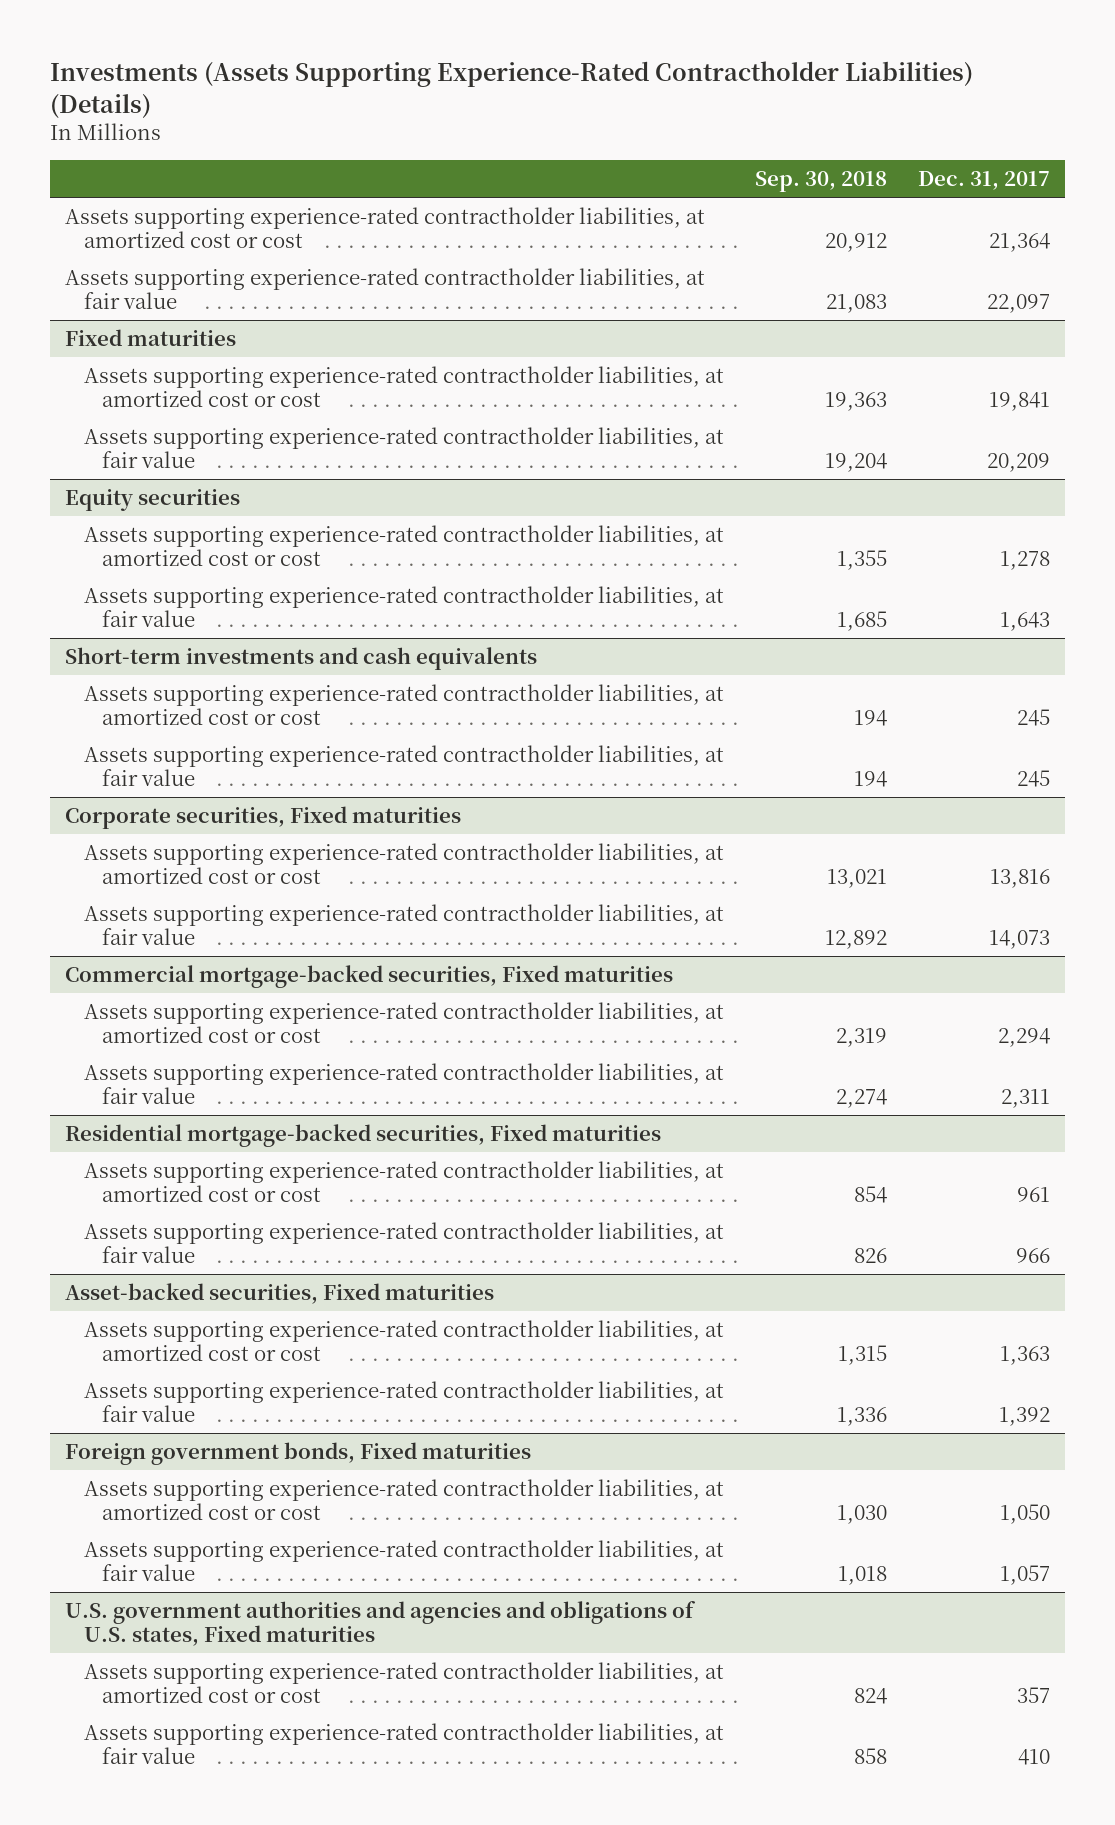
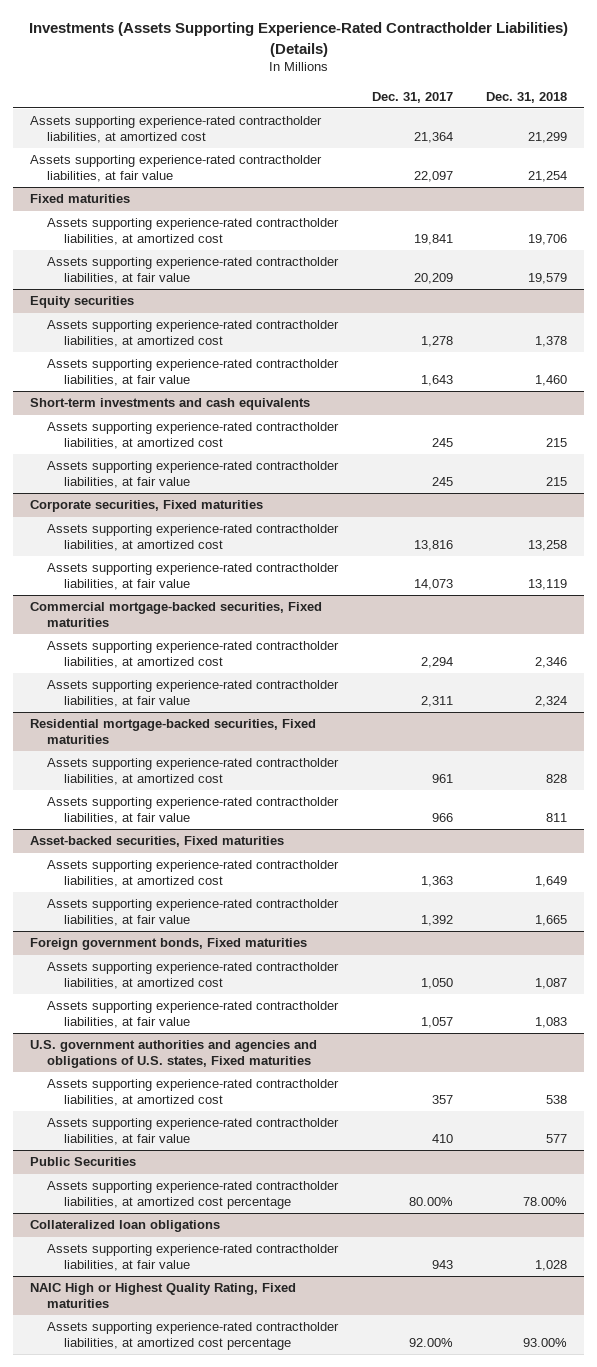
[754,171,887,193] Sep. 30, 2018 -> none
none -> [486,91,568,103] Dec. 31, 2018
[65,206,706,248] Assets supporting experience-rated contractholder liabilities, at amortized cost or cost -> [29,116,322,143] Assets supporting experience-rated contractholder liabilities, at amortized cost
[83,365,724,407] Assets supporting experience-rated contractholder liabilities, at amortized cost or cost -> [46,218,339,245] Assets supporting experience-rated contractholder liabilities, at amortized cost
[83,524,724,566] Assets supporting experience-rated contractholder liabilities, at amortized cost or cost -> [46,320,339,347] Assets supporting experience-rated contractholder liabilities, at amortized cost
[83,683,724,725] Assets supporting experience-rated contractholder liabilities, at amortized cost or cost -> [46,422,339,449] Assets supporting experience-rated contractholder liabilities, at amortized cost
[83,842,724,884] Assets supporting experience-rated contractholder liabilities, at amortized cost or cost -> [46,524,339,551] Assets supporting experience-rated contractholder liabilities, at amortized cost
[83,1001,724,1043] Assets supporting experience-rated contractholder liabilities, at amortized cost or cost -> [46,641,339,668] Assets supporting experience-rated contractholder liabilities, at amortized cost
[83,1160,724,1202] Assets supporting experience-rated contractholder liabilities, at amortized cost or cost -> [46,758,339,785] Assets supporting experience-rated contractholder liabilities, at amortized cost
[83,1319,724,1361] Assets supporting experience-rated contractholder liabilities, at amortized cost or cost -> [46,860,339,887] Assets supporting experience-rated contractholder liabilities, at amortized cost
[83,1478,724,1520] Assets supporting experience-rated contractholder liabilities, at amortized cost or cost -> [46,962,339,989] Assets supporting experience-rated contractholder liabilities, at amortized cost
[83,1661,724,1703] Assets supporting experience-rated contractholder liabilities, at amortized cost or cost -> [46,1079,339,1106] Assets supporting experience-rated contractholder liabilities, at amortized cost
none -> [29,1157,136,1167] Public Securities
none -> [46,1181,339,1209] Assets supporting experience-rated contractholder liabilities, at amortized cost percentage
none -> [29,1220,220,1233] Collateralized loan obligations
none -> [46,1244,339,1271] Assets supporting experience-rated contractholder liabilities, at fair value
none -> [29,1283,296,1308] NAIC High or Highest Quality Rating, Fixed maturities
none -> [46,1322,339,1350] Assets supporting experience-rated contractholder liabilities, at amortized cost percentage

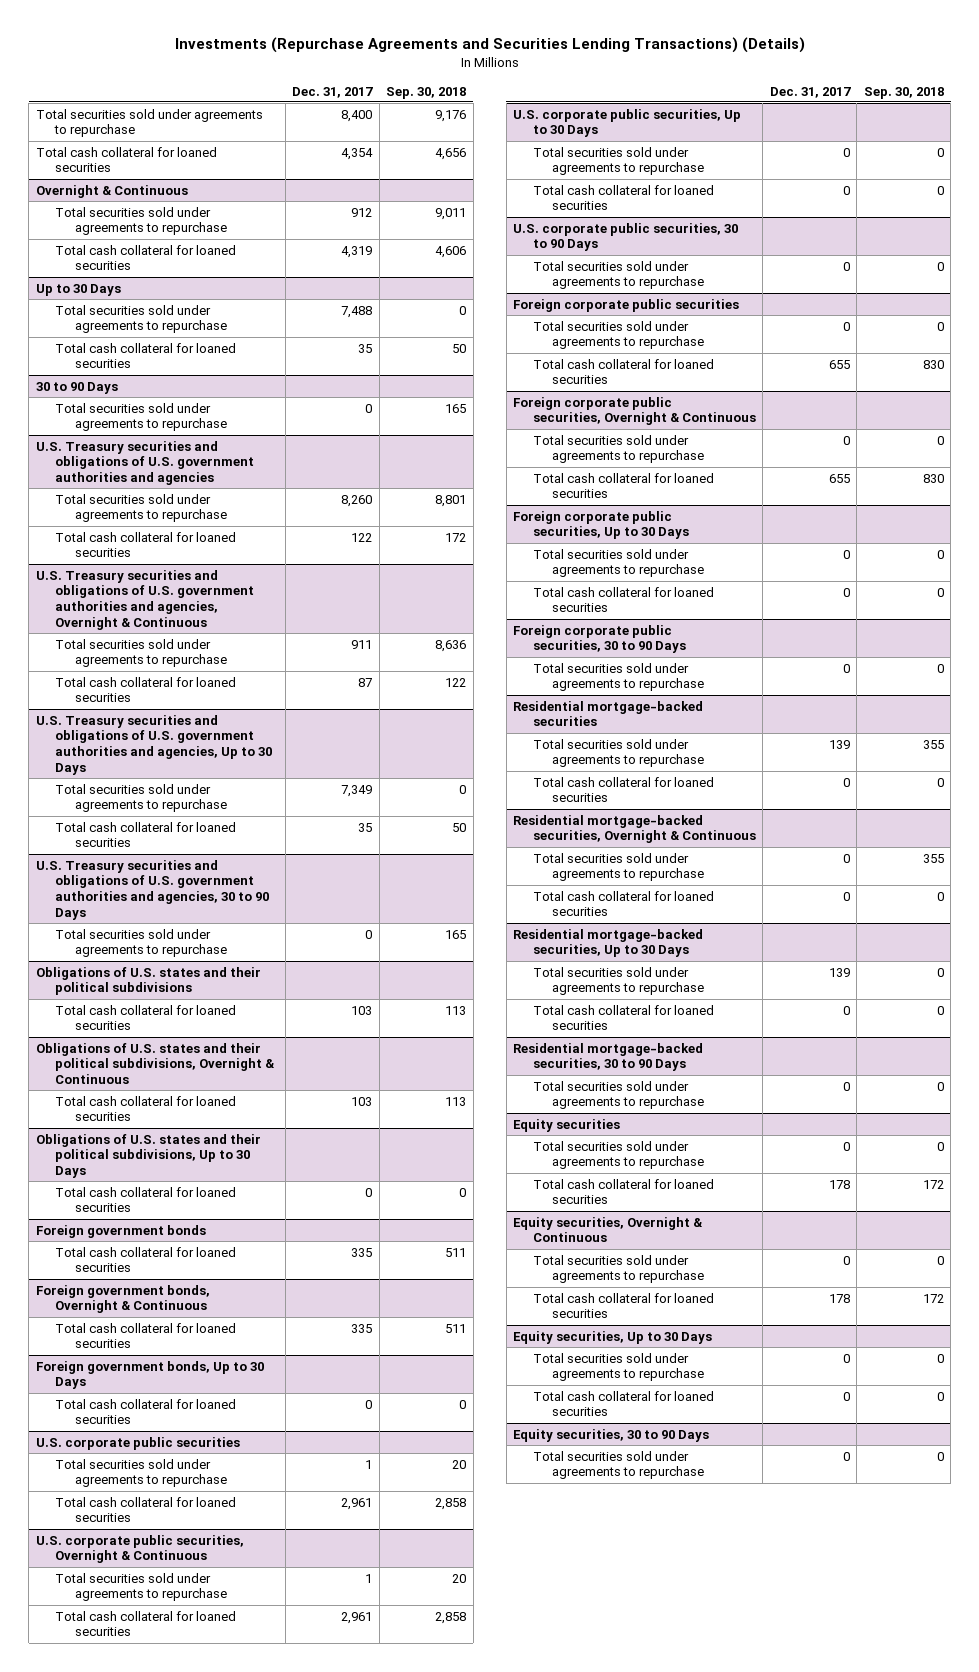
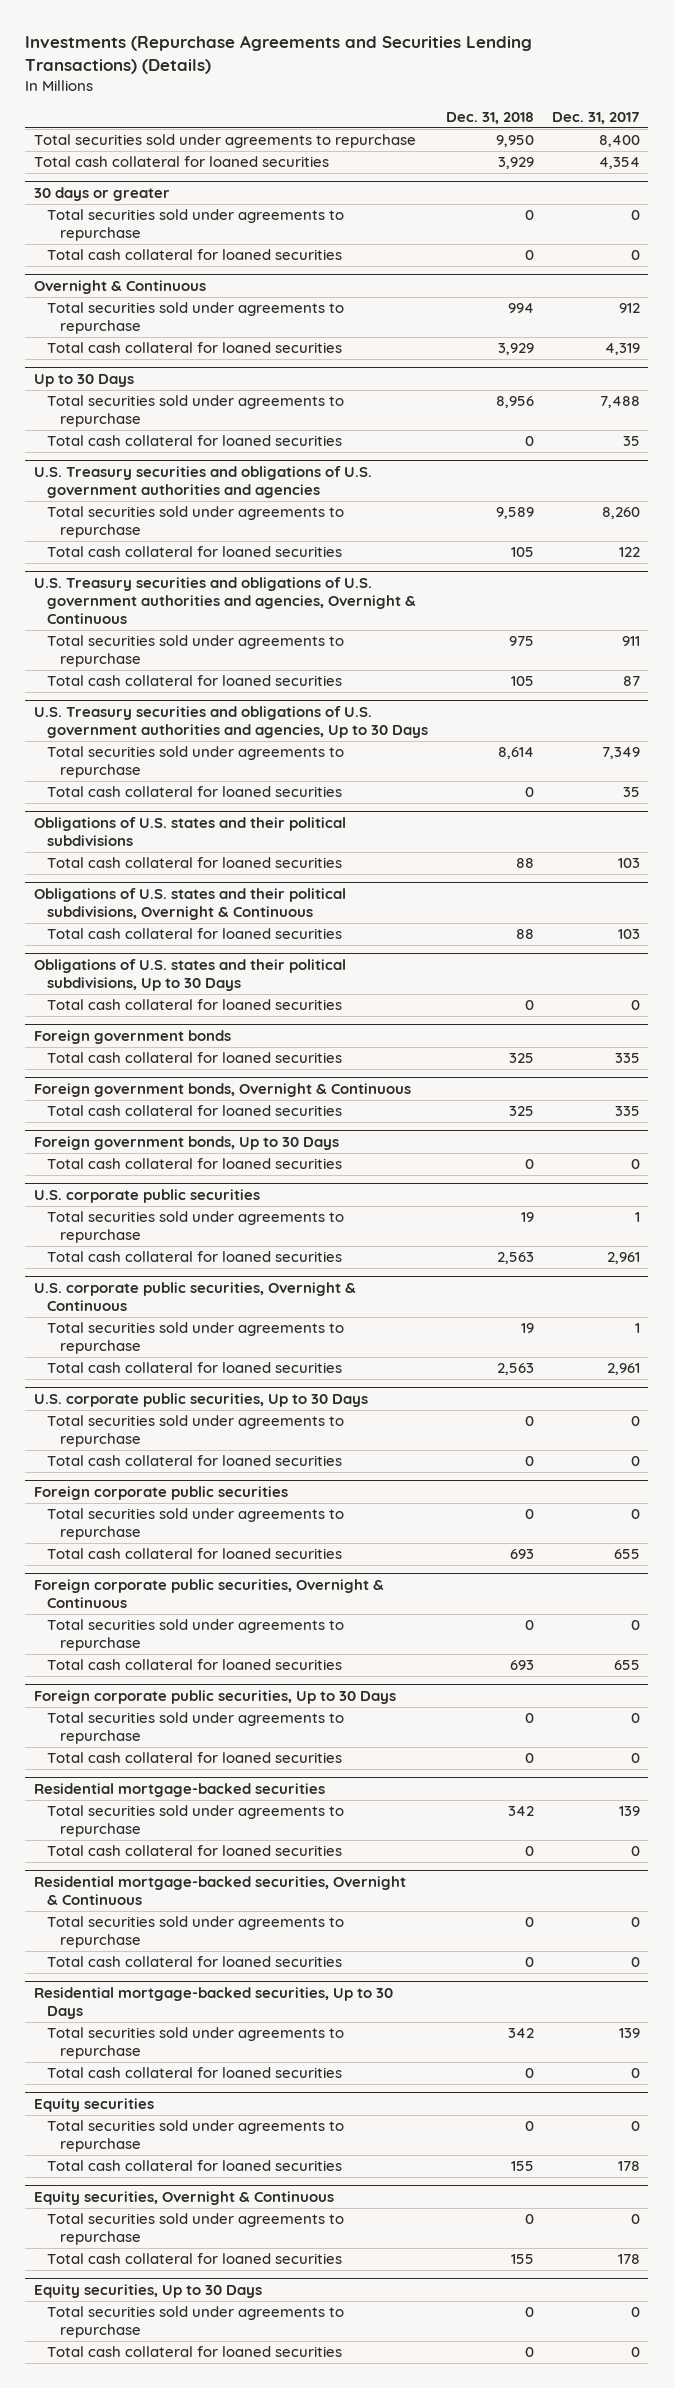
[386,86,467,99] Sep. 30, 2018 -> none
none -> [445,112,534,125] Dec. 31, 2018
none -> [34,187,171,202] 30 days or greater
none -> [47,209,345,242] Total securities sold under agreements to repurchase
none -> [47,249,343,261] Total cash collateral for loaned securities
[35,381,118,394] 30 to 90 Days -> none
[55,402,227,432] Total securities sold under agreements to repurchase -> none
[35,859,270,921] U.S. Treasury securities and obligations of U.S. government authorities and agencies, 30 to 90 Days -> none
[55,928,227,958] Total securities sold under agreements to repurchase -> none
[513,222,739,252] U.S. corporate public securities, 30 to 90 Days -> none
[532,260,705,290] Total securities sold under agreements to repurchase -> none
[513,624,686,654] Foreign corporate public securities, 30 to 90 Days -> none
[532,662,705,692] Total securities sold under agreements to repurchase -> none
[513,1042,704,1072] Residential mortgage-backed securities, 30 to 90 Days -> none
[532,1080,705,1110] Total securities sold under agreements to repurchase -> none
[513,1428,710,1442] Equity securities, 30 to 90 Days -> none
[532,1450,705,1480] Total securities sold under agreements to repurchase -> none

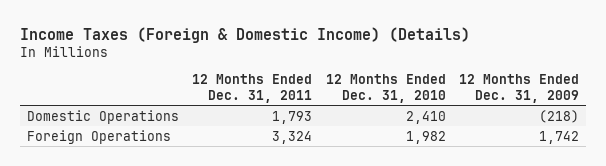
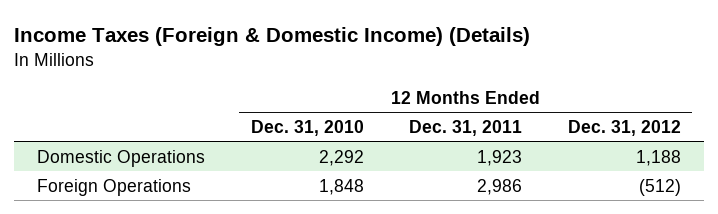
[459,73,580,103] 12 Months Ended Dec. 31, 2009 -> none
none -> [567,119,681,136] Dec. 31, 2012
[272,110,313,124] 1,793 -> [477,149,523,166] 1,923
[405,110,446,124] 2,410 -> [318,149,364,166] 2,292
[272,130,313,144] 3,324 -> [477,178,523,195] 2,986
[405,130,446,144] 1,982 -> [318,178,364,195] 1,848

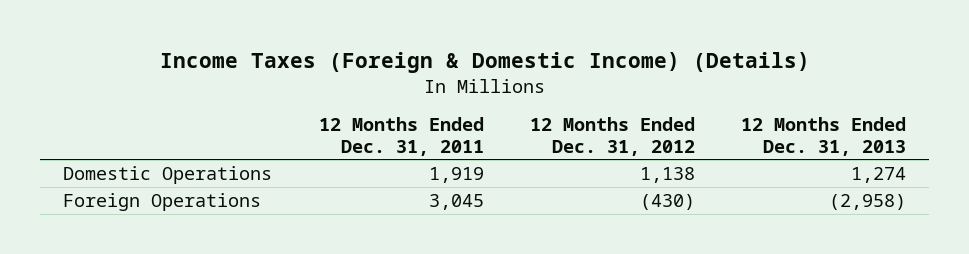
[250,119,364,136] Dec. 31, 2010 -> none
none -> [741,117,907,156] 12 Months Ended Dec. 31, 2013
[477,149,523,166] 1,923 -> [428,166,484,183] 1,919
[635,149,681,166] 1,188 -> [639,166,695,183] 1,138
[477,178,523,195] 2,986 -> [428,193,484,210] 3,045
[638,178,681,196] (512) -> [639,193,695,210] (430)

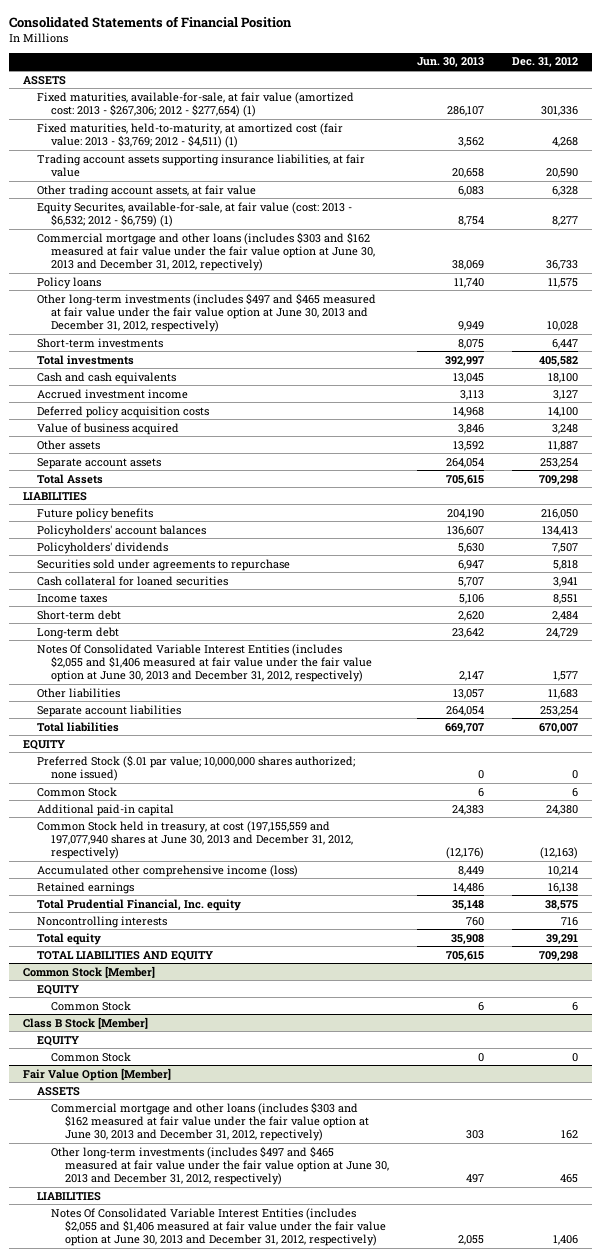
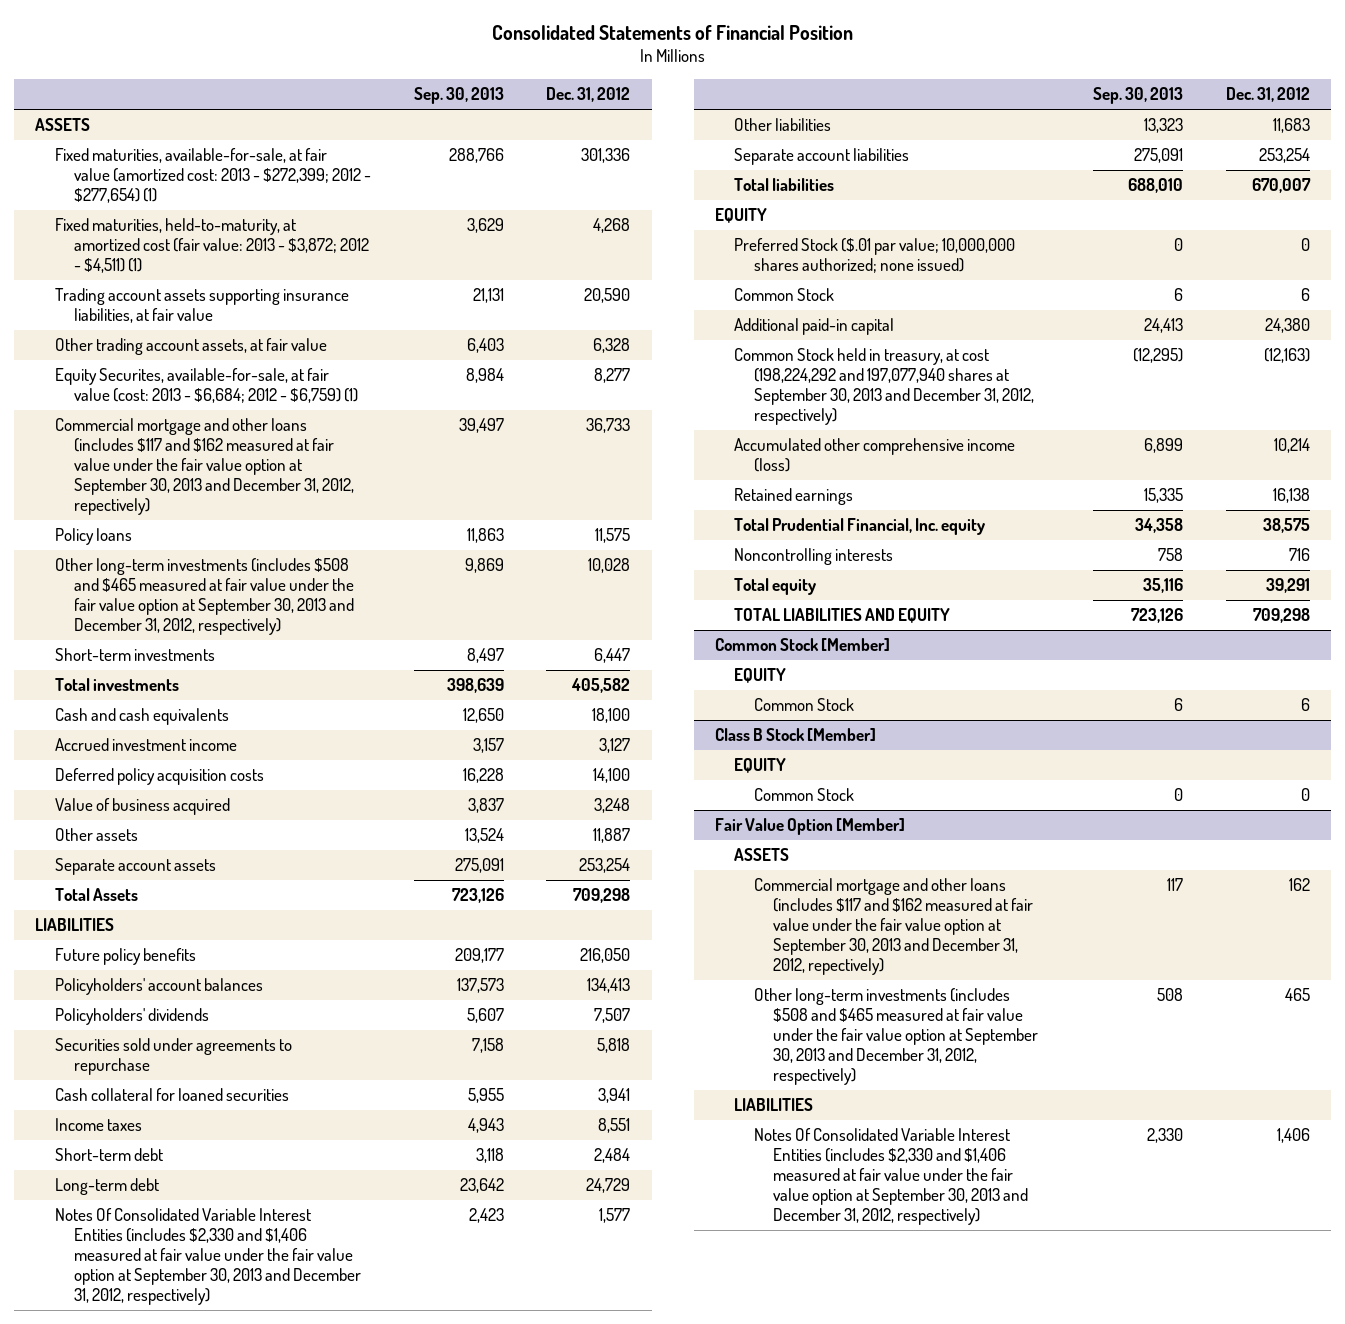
[417,57,485,68] Jun. 30, 2013 -> none
none -> [413,87,504,105] Sep. 30, 2013
[37,91,355,118] Fixed maturities, available-for-sale, at fair value (amortized cost: 2013 - $267,306; 2012 - $277,654) (1) -> [54,148,371,203] Fixed maturities, available-for-sale, at fair value (amortized cost: 2013 - $272,399; 2012 - $277,654) (1)
[37,122,344,149] Fixed maturities, held-to-maturity, at amortized cost (fair value: 2013 - $3,769; 2012 - $4,511) (1) -> [54,218,369,273] Fixed maturities, held-to-maturity, at amortized cost (fair value: 2013 - $3,872; 2012 - $4,511) (1)
[37,201,353,228] Equity Securites, available-for-sale, at fair value (cost: 2013 - $6,532; 2012 - $6,759) (1) -> [54,368,358,403] Equity Securites, available-for-sale, at fair value (cost: 2013 - $6,684; 2012 - $6,759) (1)
[37,231,376,272] Commercial mortgage and other loans (includes $303 and $162 measured at fair value under the fair value option at June 30, 2013 and December 31, 2012, repectively) -> [54,418,354,515] Commercial mortgage and other loans (includes $117 and $162 measured at fair value under the fair value option at September 30, 2013 and December 31, 2012, repectively)
[37,292,377,333] Other long-term investments (includes $497 and $465 measured at fair value under the fair value option at June 30, 2013 and December 31, 2012, respectively) -> [54,558,354,635] Other long-term investments (includes $508 and $465 measured at fair value under the fair value option at September 30, 2013 and December 31, 2012, respectively)
[37,643,373,683] Notes Of Consolidated Variable Interest Entities (includes $2,055 and $1,406 measured at fair value under the fair value option at June 30, 2013 and December 31, 2012, respectively) -> [54,1208,361,1305] Notes Of Consolidated Variable Interest Entities (includes $2,330 and $1,406 measured at fair value under the fair value option at September 30, 2013 and December 31, 2012, respectively)
[37,820,354,860] Common Stock held in treasury, at cost (197,155,559 and 197,077,940 shares at June 30, 2013 and December 31, 2012, respectively) -> [734,348,1034,425] Common Stock held in treasury, at cost (198,224,292 and 197,077,940 shares at September 30, 2013 and December 31, 2012, respectively)
[51,1101,370,1142] Commercial mortgage and other loans (includes $303 and $162 measured at fair value under the fair value option at June 30, 2013 and December 31, 2012, repectively) -> [753,878,1033,975] Commercial mortgage and other loans (includes $117 and $162 measured at fair value under the fair value option at September 30, 2013 and December 31, 2012, repectively)
[51,1145,390,1186] Other long-term investments (includes $497 and $465 measured at fair value under the fair value option at June 30, 2013 and December 31, 2012, respectively) -> [753,988,1038,1085] Other long-term investments (includes $508 and $465 measured at fair value under the fair value option at September 30, 2013 and December 31, 2012, respectively)
[51,1207,387,1247] Notes Of Consolidated Variable Interest Entities (includes $2,055 and $1,406 measured at fair value under the fair value option at June 30, 2013 and December 31, 2012, respectively) -> [753,1128,1028,1225] Notes Of Consolidated Variable Interest Entities (includes $2,330 and $1,406 measured at fair value under the fair value option at September 30, 2013 and December 31, 2012, respectively)

